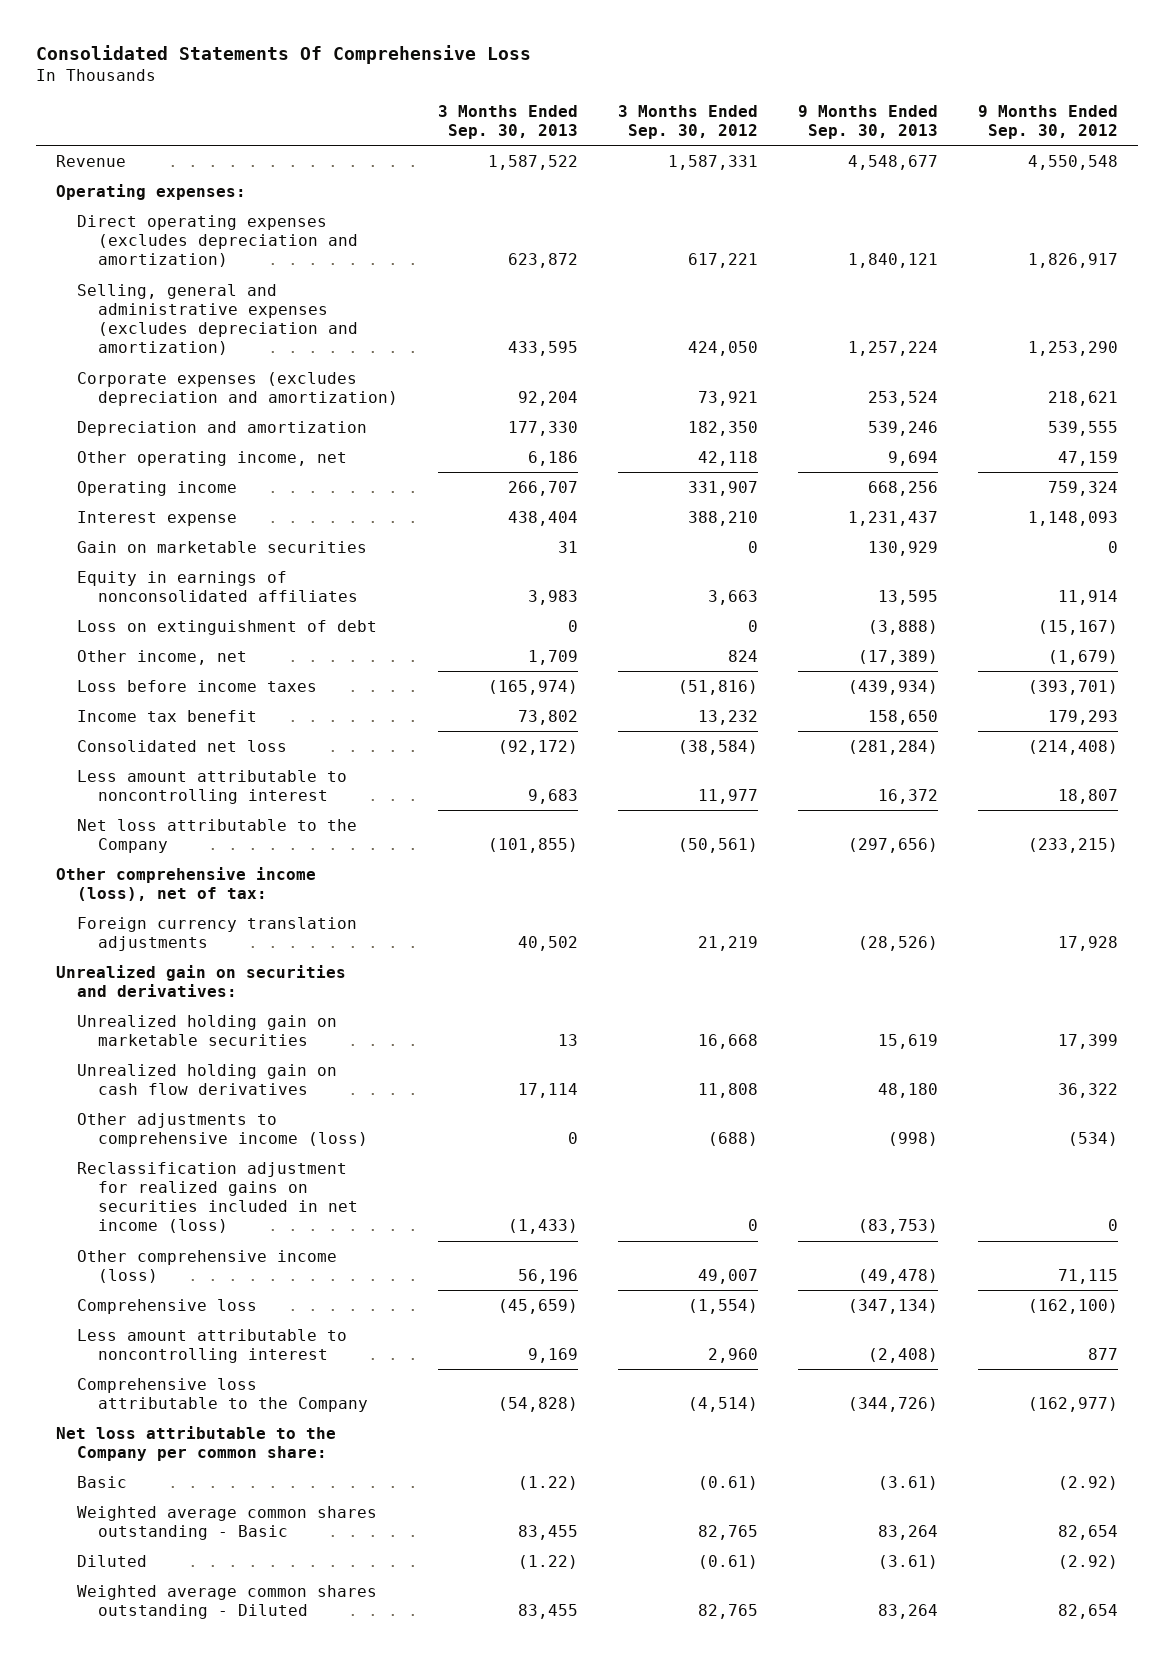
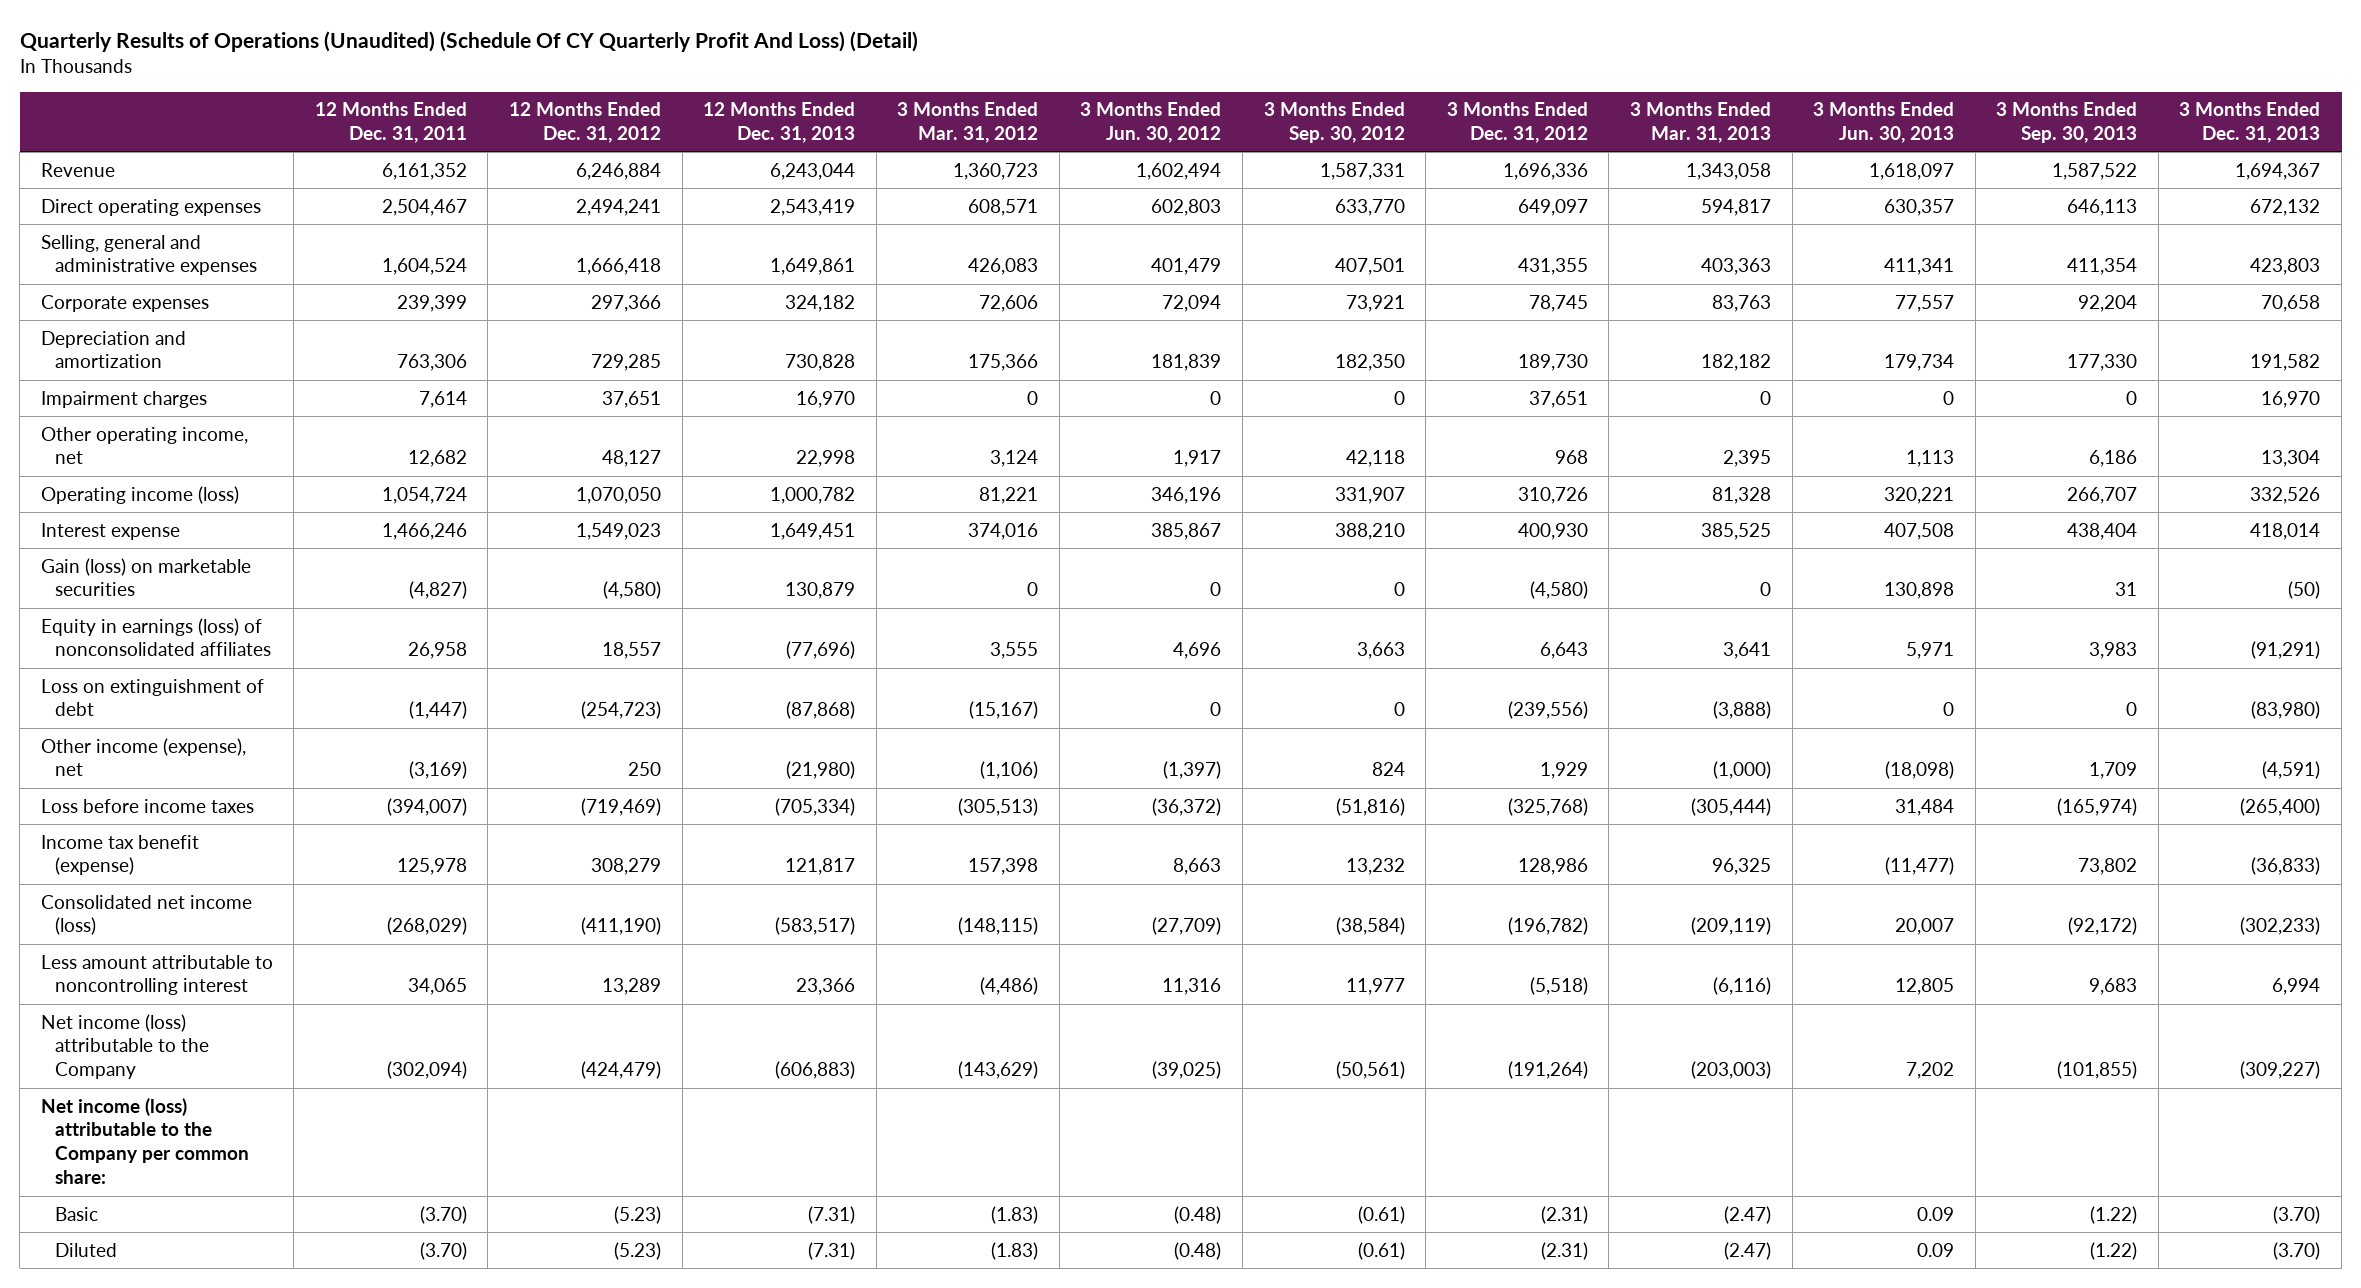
[35,44,531,64] Consolidated Statements Of Comprehensive Loss -> [19,31,918,53] Quarterly Results of Operations (Unaudited) (Schedule Of CY Quarterly Profit And Loss) (Detail)
[797,104,938,139] 9 Months Ended Sep. 30, 2013 -> none
[977,104,1118,139] 9 Months Ended Sep. 30, 2012 -> none
none -> [314,102,467,144] 12 Months Ended Dec. 31, 2011
none -> [509,102,662,144] 12 Months Ended Dec. 31, 2012
none -> [703,102,856,144] 12 Months Ended Dec. 31, 2013
none -> [897,102,1039,144] 3 Months Ended Mar. 31, 2012
none -> [1080,102,1222,144] 3 Months Ended Jun. 30, 2012
none -> [1446,102,1588,144] 3 Months Ended Dec. 31, 2012
none -> [1629,102,1771,144] 3 Months Ended Mar. 31, 2013
none -> [1813,102,1955,144] 3 Months Ended Jun. 30, 2013
none -> [2179,102,2321,144] 3 Months Ended Dec. 31, 2013
[55,183,246,200] Operating expenses: -> none
[76,214,358,268] Direct operating expenses (excludes depreciation and amortization) -> [40,198,261,216] Direct operating expenses
[507,253,578,269] 623,872 -> [2067,198,2138,216] 646,113
[687,253,758,269] 617,221 -> [1334,198,1405,216] 633,770
[76,283,358,356] Selling, general and administrative expenses (excludes depreciation and amortization) -> [40,234,257,276] Selling, general and administrative expenses
[507,341,578,357] 433,595 -> [2067,258,2138,276] 411,354
[687,341,758,357] 424,050 -> [1334,258,1405,276] 407,501
[76,371,398,406] Corporate expenses (excludes depreciation and amortization) -> [40,294,209,312] Corporate expenses
none -> [40,390,207,408] Impairment charges
[76,480,237,496] Operating income -> [40,485,239,504] Operating income (loss)
[76,540,367,553] Gain on marketable securities -> [40,557,251,597] Gain (loss) on marketable securities
[76,570,358,602] Equity in earnings of nonconsolidated affiliates -> [40,617,271,657] Equity in earnings (loss) of nonconsolidated affiliates
[76,649,247,665] Other income, net -> [40,737,246,777] Other income (expense), net
[76,709,257,722] Income tax benefit -> [40,834,199,876] Income tax benefit (expense)
[76,739,287,752] Consolidated net loss -> [40,894,252,936] Consolidated net income (loss)
[55,866,316,901] Other comprehensive income (loss), net of tax: -> none
[76,916,357,951] Foreign currency translation adjustments -> none
[55,964,346,997] Unrealized gain on securities and derivatives: -> none
[76,1014,337,1046] Unrealized holding gain on marketable securities -> none
[76,1063,337,1095] Unrealized holding gain on cash flow derivatives -> none
[76,1112,368,1147] Other adjustments to comprehensive income (loss) -> none
[76,1161,358,1234] Reclassification adjustment for realized gains on securities included in net income (loss) -> none
[76,1249,337,1283] Other comprehensive income (loss) -> none
[76,1298,257,1314] Comprehensive loss -> none
[76,1328,347,1363] Less amount attributable to noncontrolling interest -> none
[76,1377,368,1412] Comprehensive loss attributable to the Company -> none
[76,818,357,853] Net loss attributable to the Company -> [40,1013,209,1080] Net income (loss) attributable to the Company
[55,1425,336,1461] Net loss attributable to the Company per common share: -> [40,1097,249,1185] Net income (loss) attributable to the Company per common share:
[76,1505,377,1540] Weighted average common shares outstanding - Basic -> none
[76,1584,377,1619] Weighted average common shares outstanding - Diluted -> none

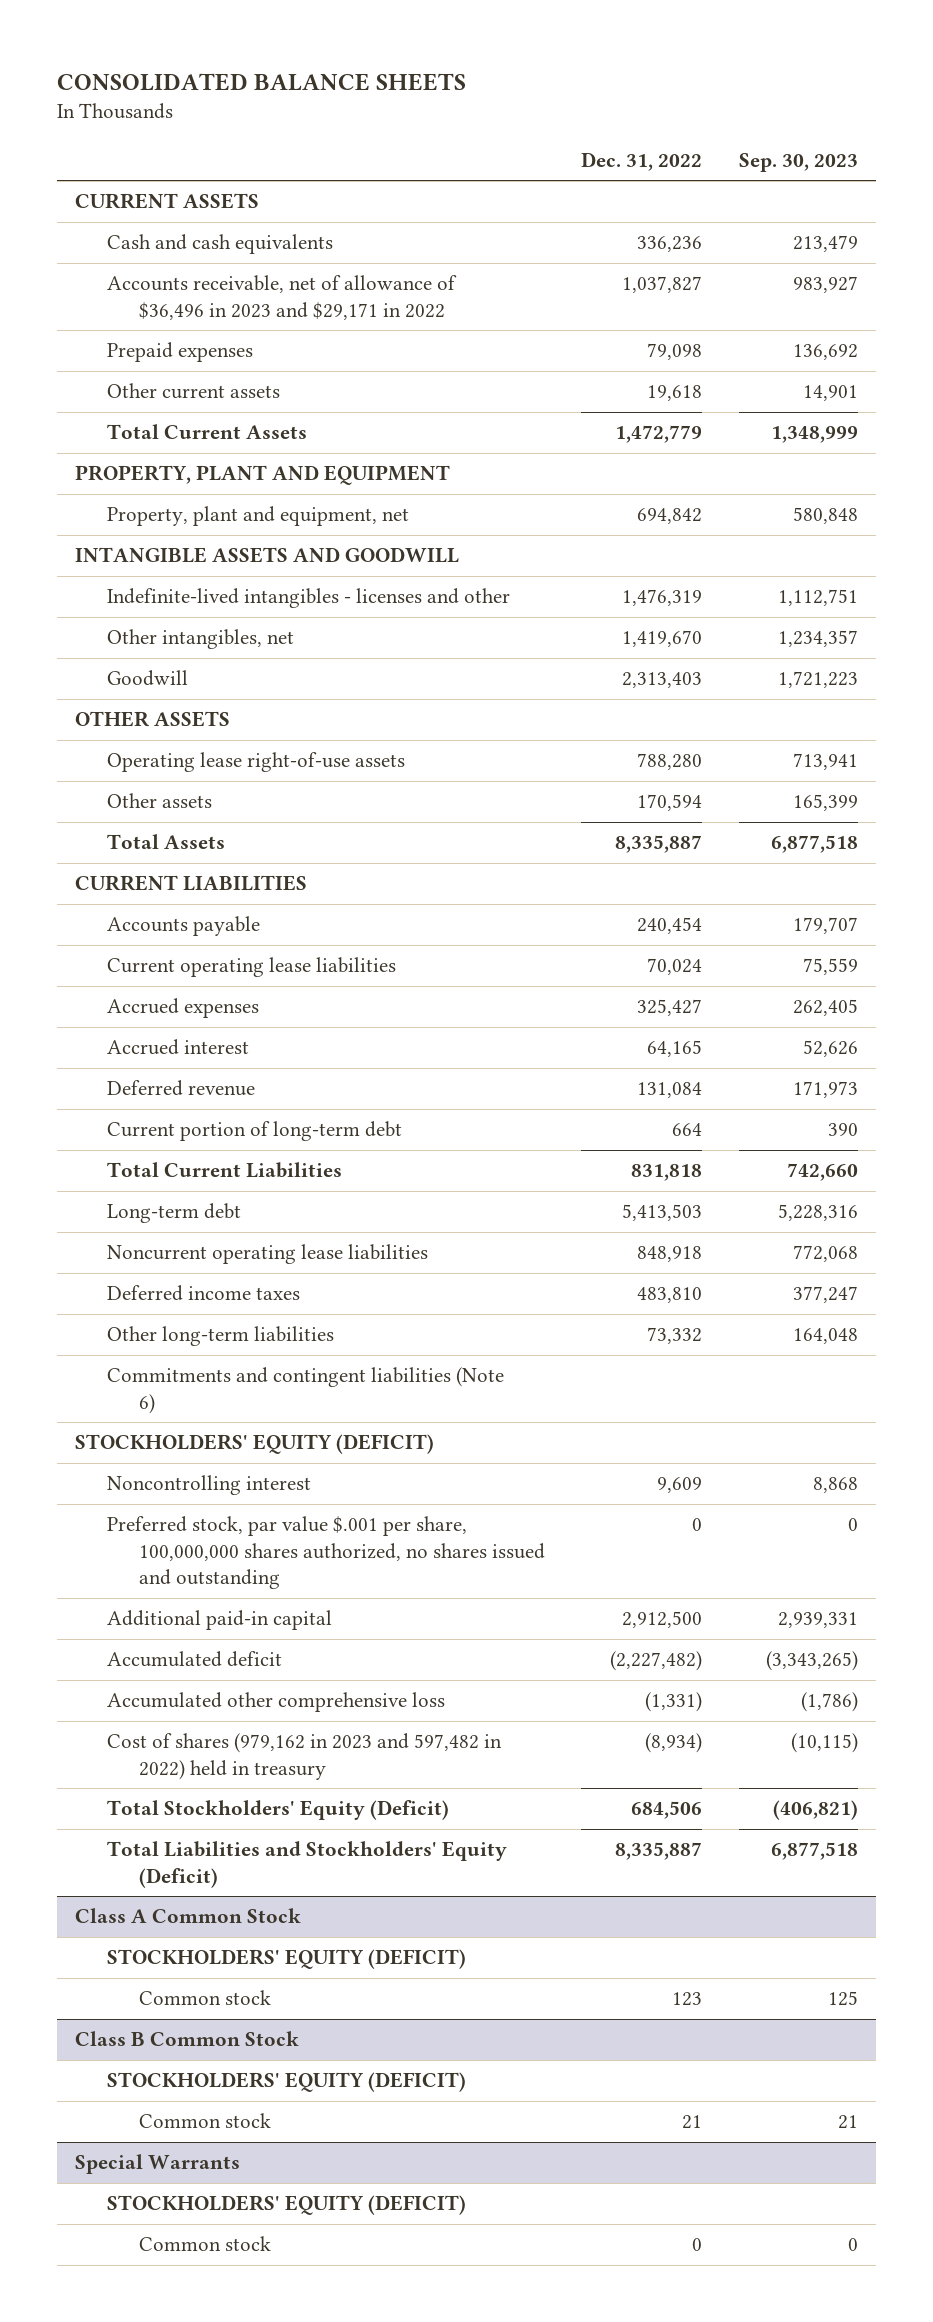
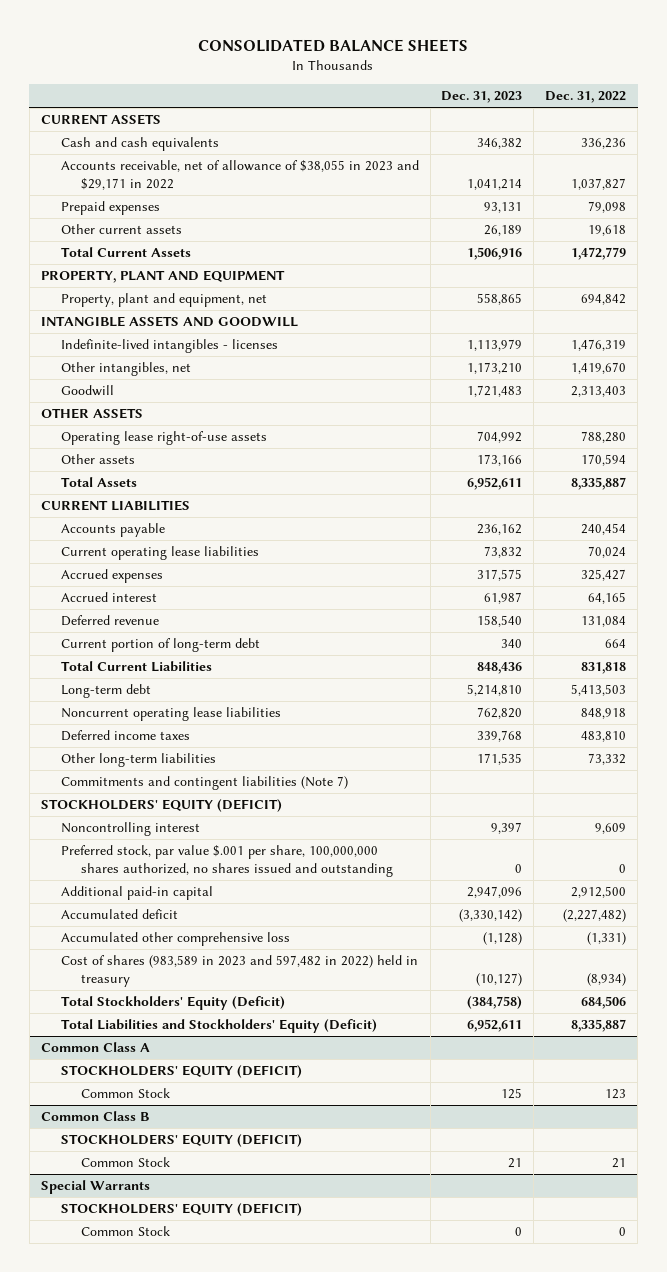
[738,152,858,172] Sep. 30, 2023 -> none
none -> [441,91,523,104] Dec. 31, 2023
[107,275,458,320] Accounts receivable, net of allowance of $36,496 in 2023 and $29,171 in 2022 -> [60,160,419,190] Accounts receivable, net of allowance of $38,055 in 2023 and $29,171 in 2022
[107,588,511,609] Indefinite-lived intangibles - licenses and other -> [60,339,278,354] Indefinite-lived intangibles - licenses
[107,1367,505,1414] Commitments and contingent liabilities (Note 6) -> [60,776,348,791] Commitments and contingent liabilities (Note 7)
[107,1733,503,1780] Cost of shares (979,162 in 2023 and 597,482 in 2022) held in treasury -> [60,955,418,987] Cost of shares (983,589 in 2023 and 597,482 in 2022) held in treasury
[75,1908,302,1924] Class A Common Stock -> [40,1042,150,1053] Common Class A
[138,1990,271,2006] Common stock -> [80,1088,170,1099] Common Stock
[75,2031,300,2047] Class B Common Stock -> [40,1111,149,1122] Common Class B
[138,2113,271,2129] Common stock -> [80,1157,170,1168] Common Stock
[138,2236,271,2252] Common stock -> [80,1226,170,1237] Common Stock

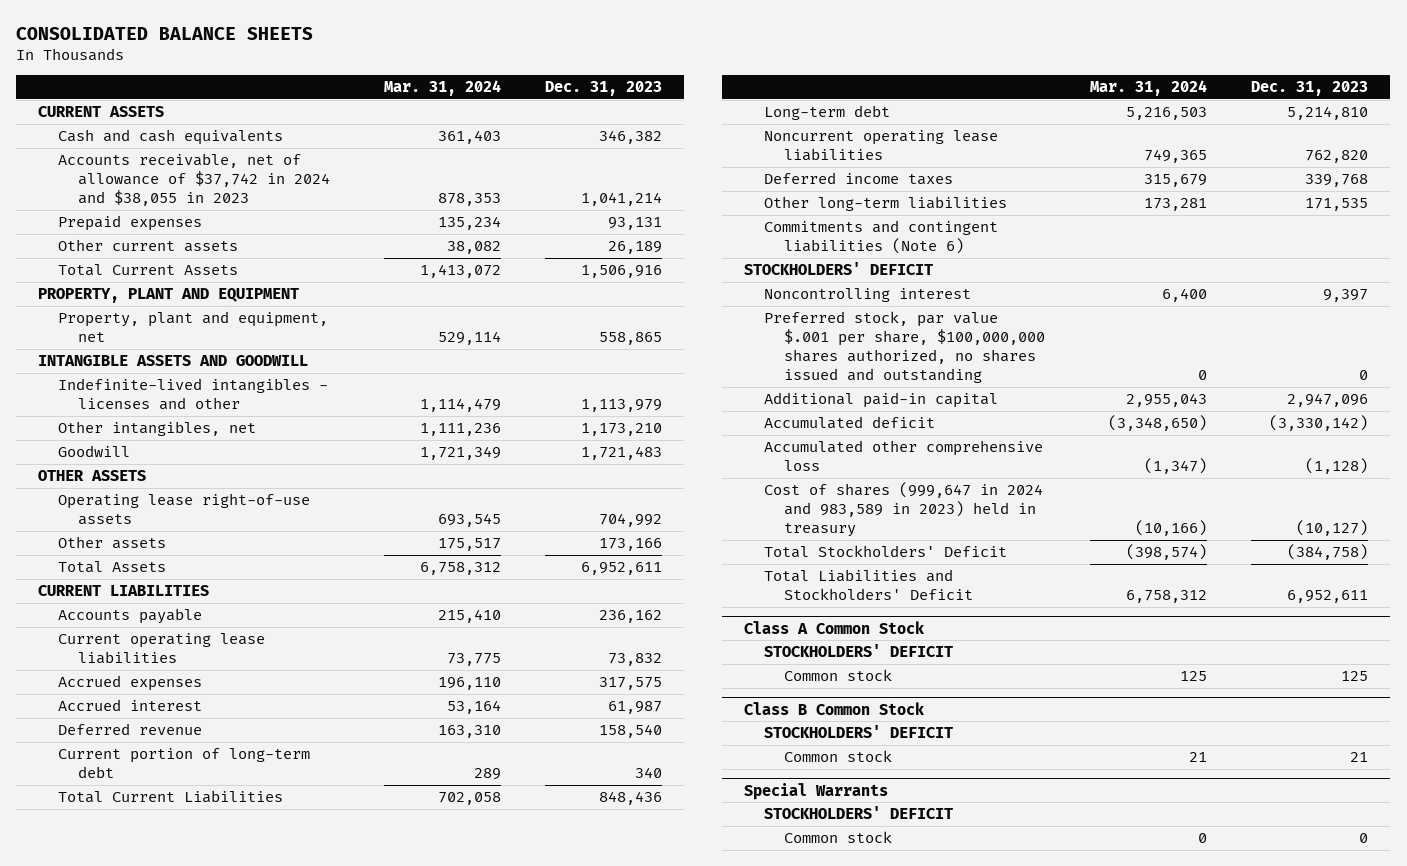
[545,91,627,104] Dec. 31, 2022 -> none
none -> [383,80,501,97] Mar. 31, 2024
[60,160,419,190] Accounts receivable, net of allowance of $38,055 in 2023 and $29,171 in 2022 -> [58,153,331,207] Accounts receivable, net of allowance of $37,742 in 2024 and $38,055 in 2023
[60,339,278,354] Indefinite-lived intangibles - licenses -> [58,378,329,411] Indefinite-lived intangibles - licenses and other
[60,776,348,791] Commitments and contingent liabilities (Note 7) -> [764,220,999,255] Commitments and contingent liabilities (Note 6)
[40,799,282,813] STOCKHOLDERS' EQUITY (DEFICIT) -> [744,262,934,276] STOCKHOLDERS' DEFICIT
[60,845,393,877] Preferred stock, par value $.001 per share, 100,000,000 shares authorized, no shares issued and outstanding -> [764,311,1046,384] Preferred stock, par value $.001 per share, $100,000,000 shares authorized, no shares issued and outstanding
[60,955,418,987] Cost of shares (983,589 in 2023 and 597,482 in 2022) held in treasury -> [764,482,1044,538] Cost of shares (999,647 in 2024 and 983,589 in 2023) held in treasury
[60,996,285,1011] Total Stockholders' Equity (Deficit) -> [764,545,1008,559] Total Stockholders' Deficit
[60,1019,377,1034] Total Liabilities and Stockholders' Equity (Deficit) -> [764,569,974,601] Total Liabilities and Stockholders' Deficit
[40,1042,150,1053] Common Class A -> [744,620,926,634] Class A Common Stock
[60,1065,302,1079] STOCKHOLDERS' EQUITY (DEFICIT) -> [764,644,954,658] STOCKHOLDERS' DEFICIT
[80,1088,170,1099] Common Stock -> [784,669,893,682] Common stock
[40,1111,149,1122] Common Class B -> [744,701,926,715] Class B Common Stock
[60,1134,302,1148] STOCKHOLDERS' EQUITY (DEFICIT) -> [764,725,954,739] STOCKHOLDERS' DEFICIT
[80,1157,170,1168] Common Stock -> [784,750,893,763] Common stock
[60,1203,302,1217] STOCKHOLDERS' EQUITY (DEFICIT) -> [764,806,954,820] STOCKHOLDERS' DEFICIT
[80,1226,170,1237] Common Stock -> [784,831,893,844] Common stock

